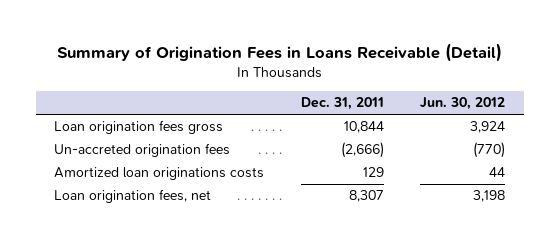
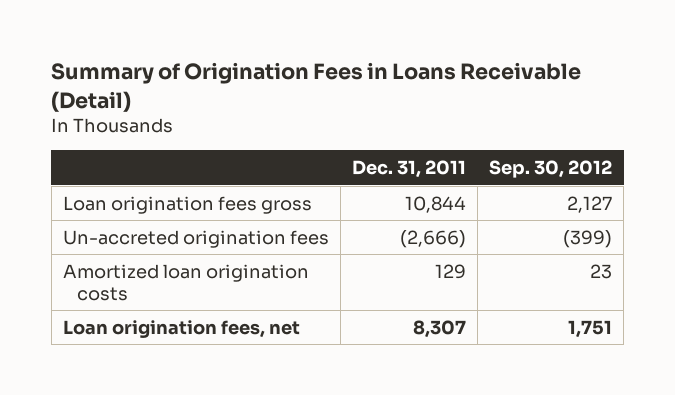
[420,97,506,111] Jun. 30, 2012 -> none
none -> [488,160,612,179] Sep. 30, 2012
[53,167,264,181] Amortized loan originations costs -> [62,263,309,301] Amortized loan origination costs

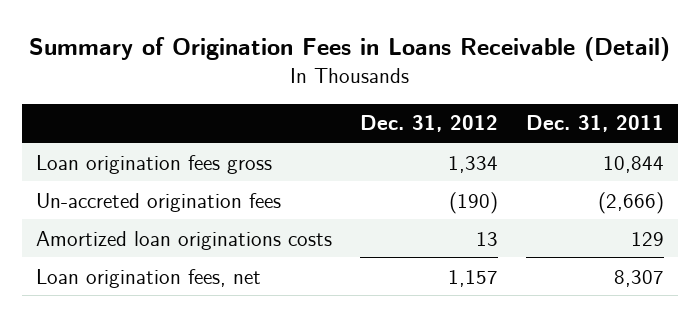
[488,160,612,179] Sep. 30, 2012 -> none
none -> [359,115,498,133] Dec. 31, 2012
[62,263,309,301] Amortized loan origination costs -> [35,230,332,250] Amortized loan originations costs

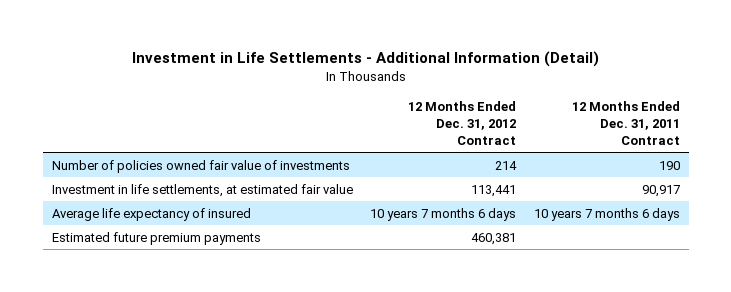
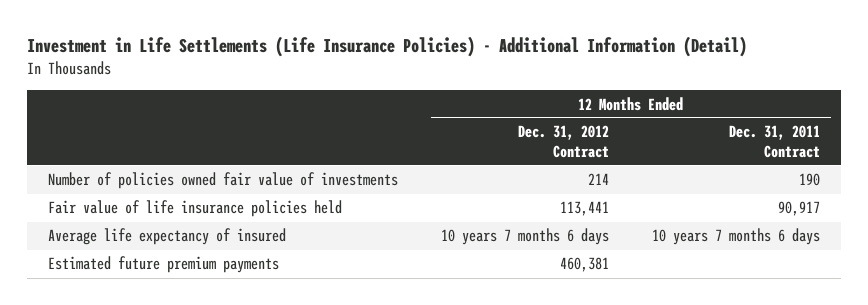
[131,51,599,68] Investment in Life Settlements - Additional Information (Detail) -> [27,36,748,58] Investment in Life Settlements (Life Insurance Policies) - Additional Information (Detail)
[51,183,353,197] Investment in life settlements, at estimated fair value -> [48,200,343,218] Fair value of life insurance policies held

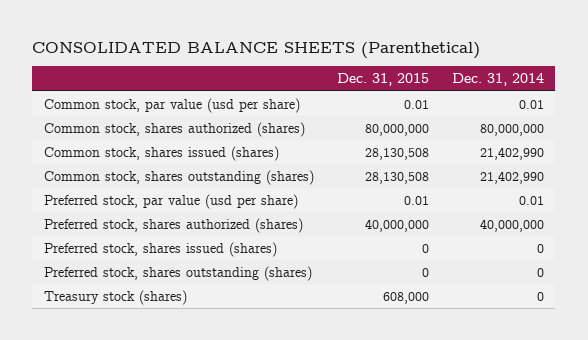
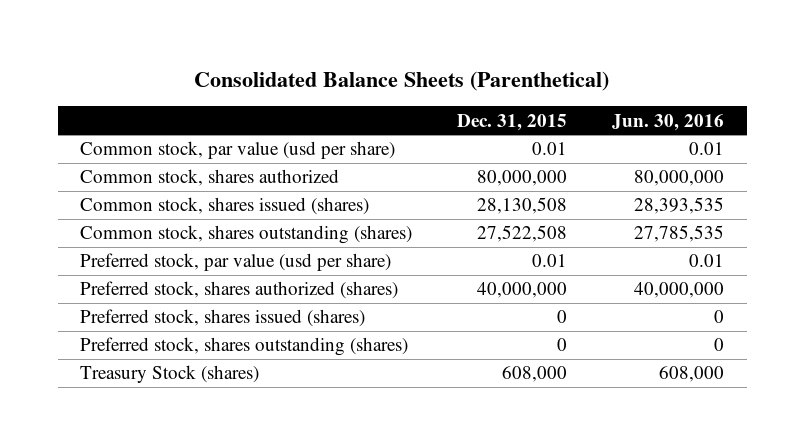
[32,41,481,59] CONSOLIDATED BALANCE SHEETS (Parenthetical) -> [194,71,610,92] Consolidated Balance Sheets (Parenthetical)
[451,73,544,87] Dec. 31, 2014 -> none
none -> [612,113,725,131] Jun. 30, 2016
[43,121,305,137] Common stock, shares authorized (shares) -> [80,169,340,187] Common stock, shares authorized
[364,171,429,184] 28,130,508 -> [477,225,568,243] 27,522,508
[43,289,187,305] Treasury stock (shares) -> [80,365,260,384] Treasury Stock (shares)

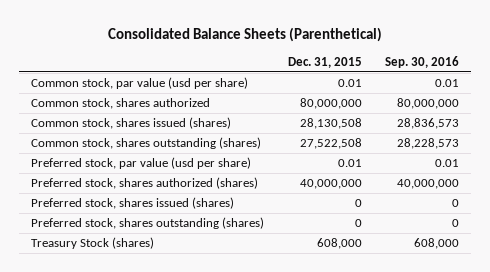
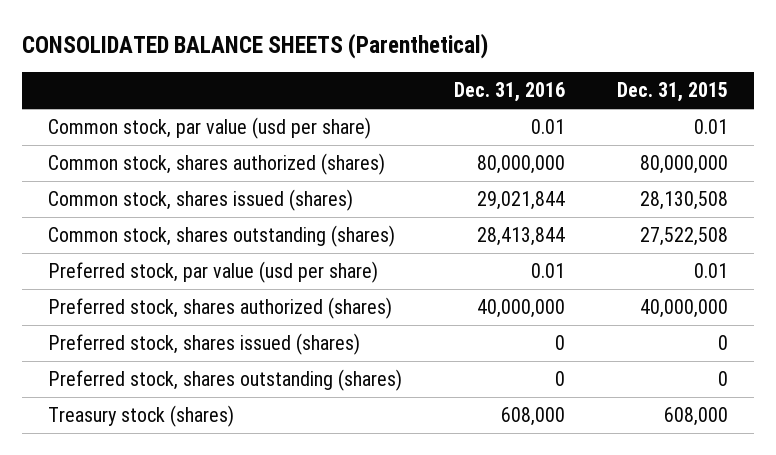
[108,27,383,43] Consolidated Balance Sheets (Parenthetical) -> [21,32,488,59] CONSOLIDATED BALANCE SHEETS (Parenthetical)
[385,55,460,68] Sep. 30, 2016 -> none
none -> [454,82,566,103] Dec. 31, 2016
[31,98,211,110] Common stock, shares authorized -> [47,153,385,176] Common stock, shares authorized (shares)
[31,237,155,250] Treasury Stock (shares) -> [47,405,234,428] Treasury stock (shares)

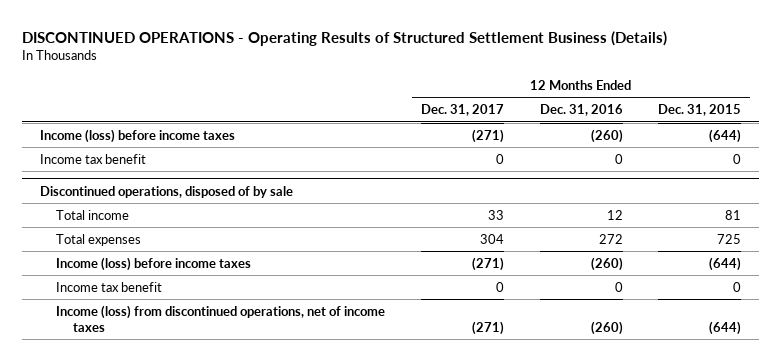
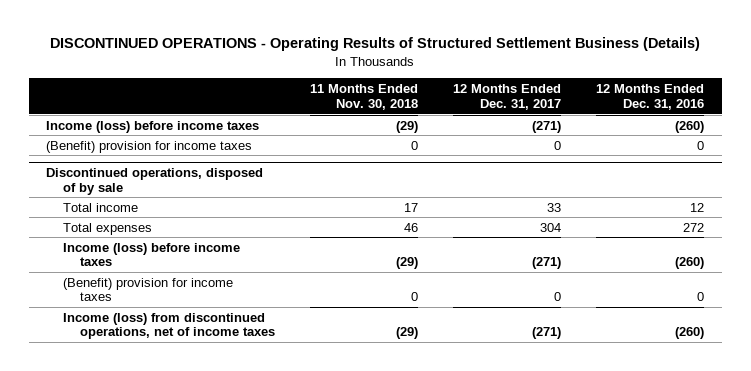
[658,104,742,117] Dec. 31, 2015 -> none
none -> [310,84,419,110] 11 Months Ended Nov. 30, 2018
[40,153,147,164] Income tax benefit -> [46,140,253,153] (Benefit) provision for income taxes
[56,281,163,292] Income tax benefit -> [63,277,234,302] (Benefit) provision for income taxes

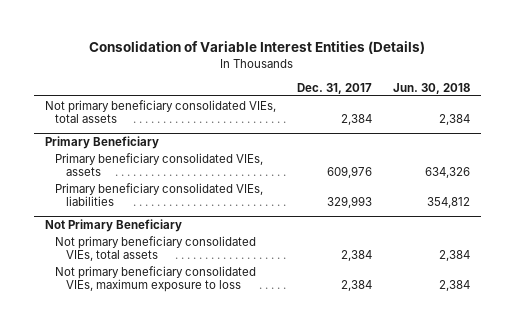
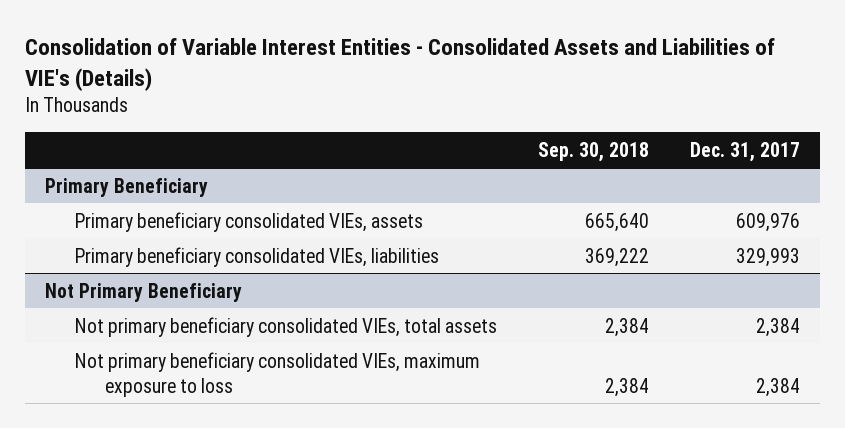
[89,41,426,55] Consolidation of Variable Interest Entities (Details) -> [24,38,775,91] Consolidation of Variable Interest Entities - Consolidated Assets and Liabilities of VIE's (Details)
[393,82,471,94] Jun. 30, 2018 -> none
none -> [537,141,649,162] Sep. 30, 2018
[44,99,276,124] Not primary beneficiary consolidated VIEs, total assets -> none

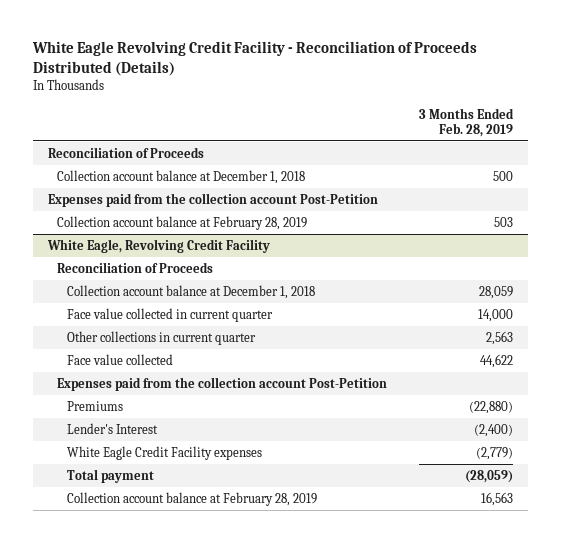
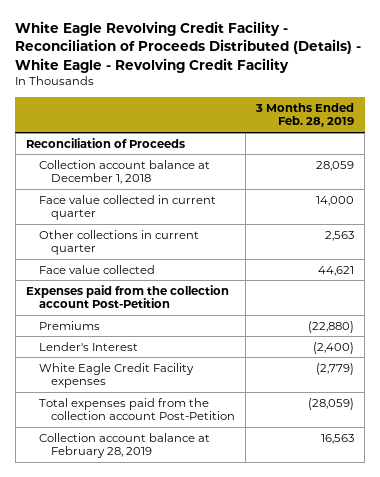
[31,40,477,76] White Eagle Revolving Credit Facility - Reconciliation of Proceeds Distributed (Details) -> [15,21,362,73] White Eagle Revolving Credit Facility - Reconciliation of Proceeds Distributed (Details) - White Eagle - Revolving Credit Facility
[57,169,306,184] Collection account balance at December 1, 2018 -> none
[48,192,379,207] Expenses paid from the collection account Post-Petition -> none
[57,215,308,230] Collection account balance at February 28, 2019 -> none
[47,238,271,253] White Eagle, Revolving Credit Facility -> none
[57,261,214,273] Reconciliation of Proceeds -> none
[479,353,513,368] 44,622 -> [318,265,355,276] 44,621
[66,468,154,483] Total payment -> [38,397,236,421] Total expenses paid from the collection account Post-Petition

